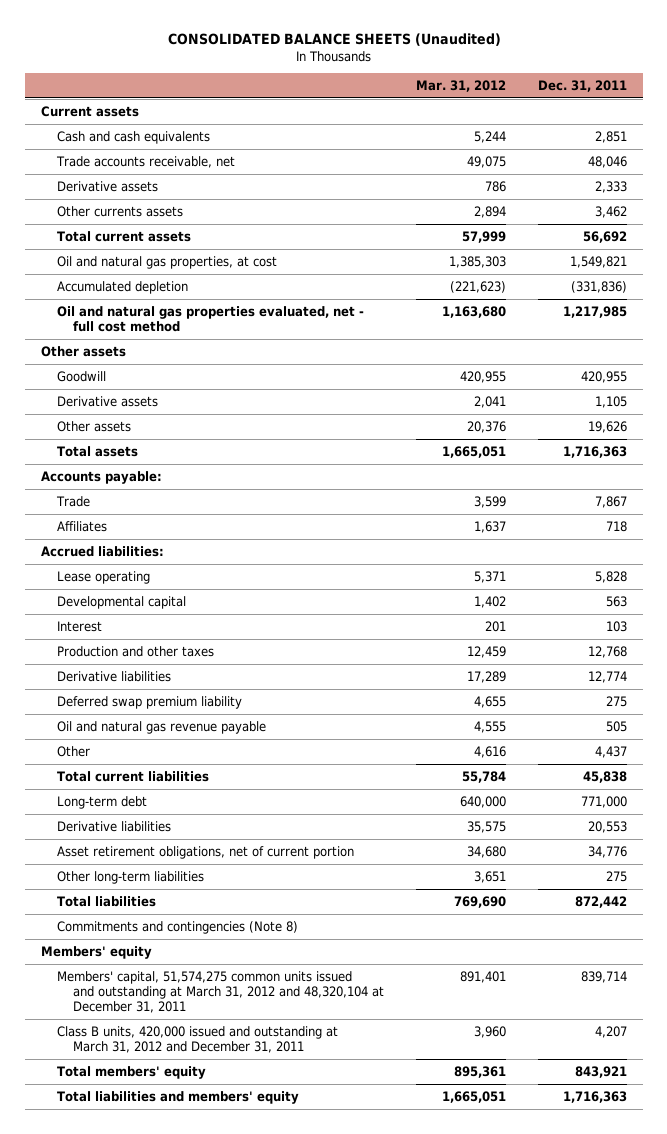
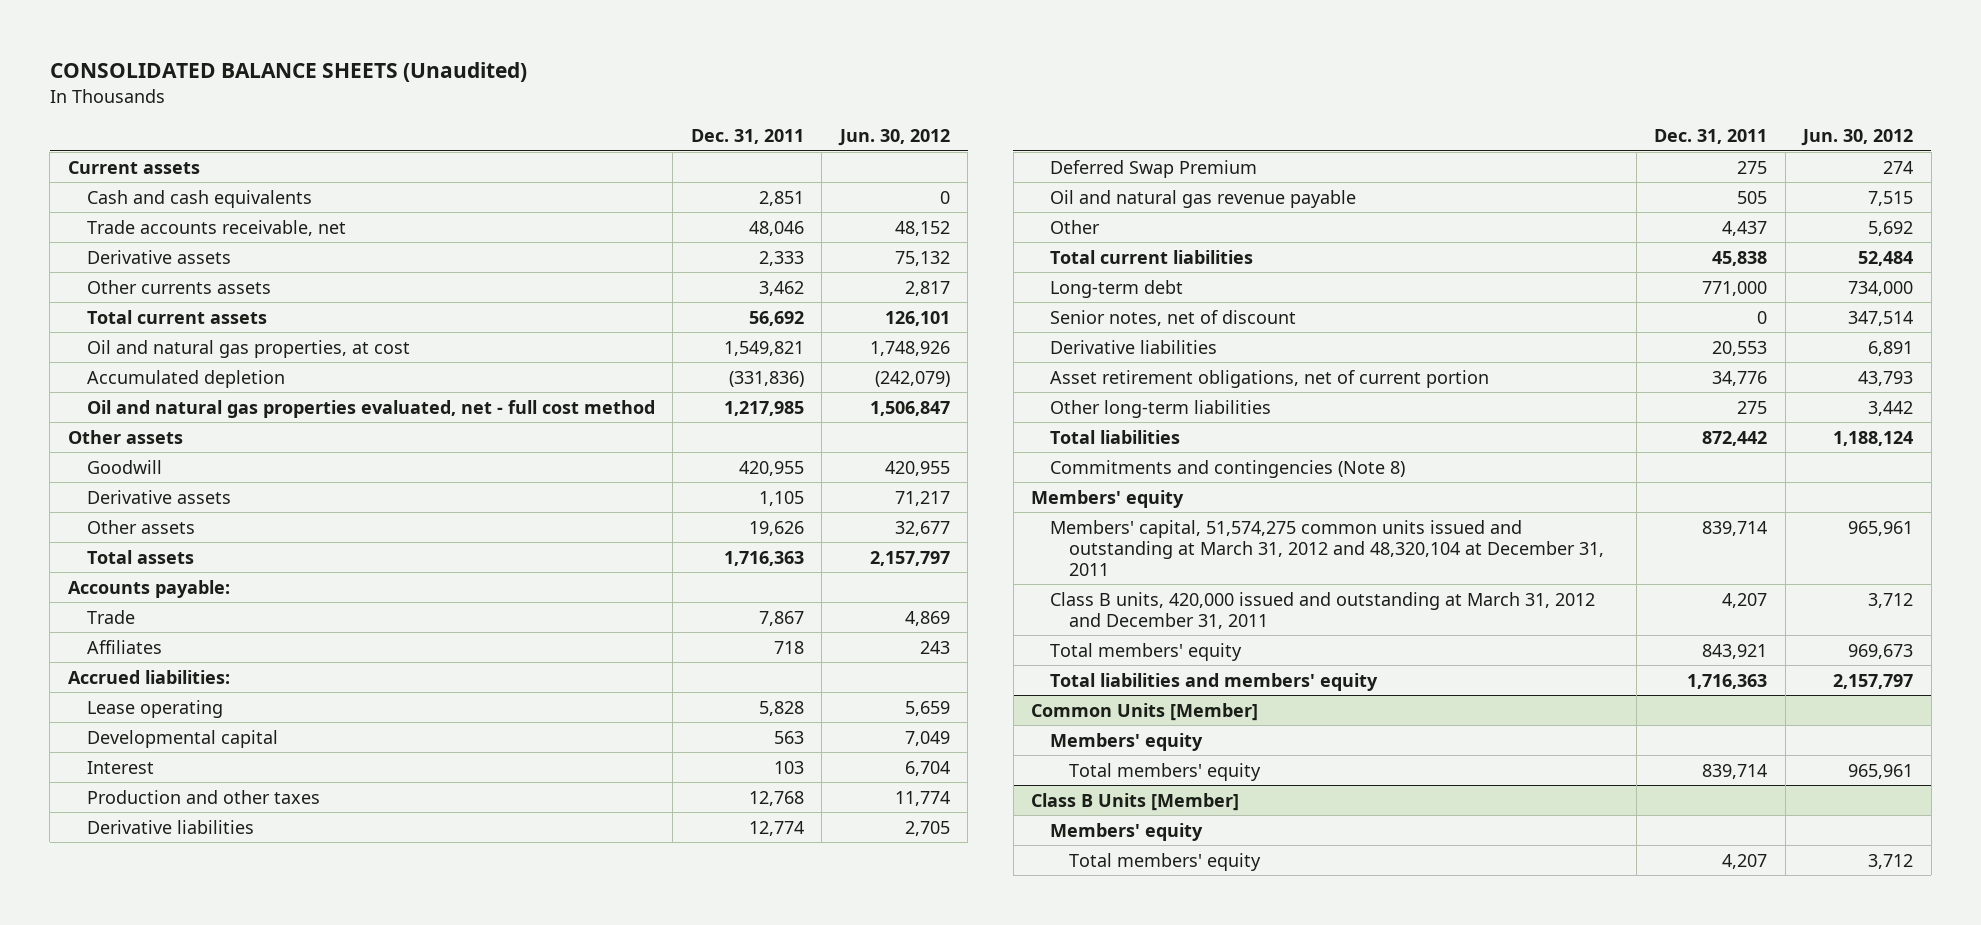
[415,79,506,92] Mar. 31, 2012 -> none
none -> [837,129,950,147] Jun. 30, 2012
[56,695,242,709] Deferred swap premium liability -> [1050,159,1258,178] Deferred Swap Premium
none -> [1050,309,1297,326] Senior notes, net of discount
none -> [1031,702,1259,721] Common Units [Member]
none -> [1050,732,1204,751] Members' equity
none -> [1068,762,1261,781] Total members' equity
none -> [1031,792,1240,811] Class B Units [Member]
none -> [1050,822,1204,841] Members' equity
none -> [1068,852,1261,871] Total members' equity

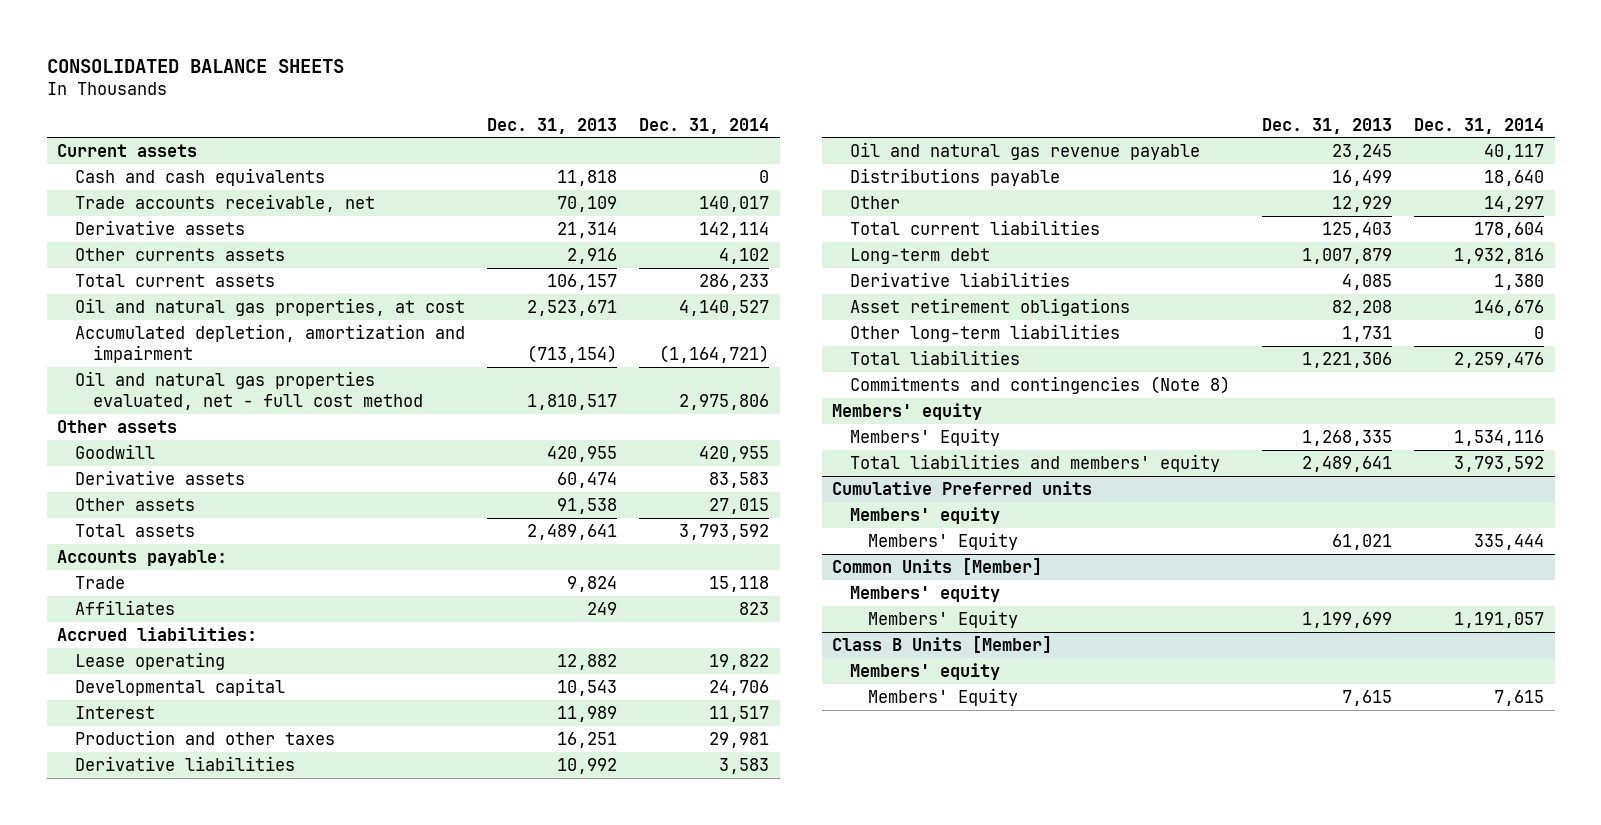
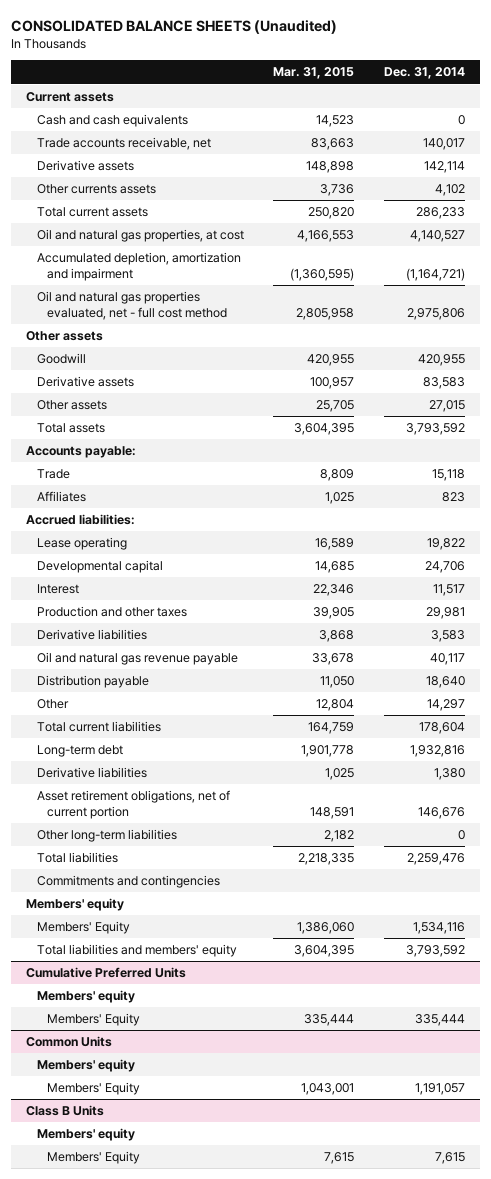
[46,58,344,73] CONSOLIDATED BALANCE SHEETS -> [10,19,337,34] CONSOLIDATED BALANCE SHEETS (Unaudited)
[487,117,618,134] Dec. 31, 2013 -> none
none -> [273,67,355,80] Mar. 31, 2015
[850,167,1061,186] Distributions payable -> [36,675,149,689] Distribution payable
[850,297,1131,316] Asset retirement obligations -> [36,790,230,819] Asset retirement obligations, net of current portion
[850,375,1231,394] Commitments and contingencies (Note 8) -> [36,875,220,889] Commitments and contingencies
[832,480,1093,495] Cumulative Preferred units -> [25,967,186,979] Cumulative Preferred Units
[832,557,1043,575] Common Units [Member] -> [25,1036,112,1048] Common Units
[832,635,1053,653] Class B Units [Member] -> [25,1105,104,1117] Class B Units

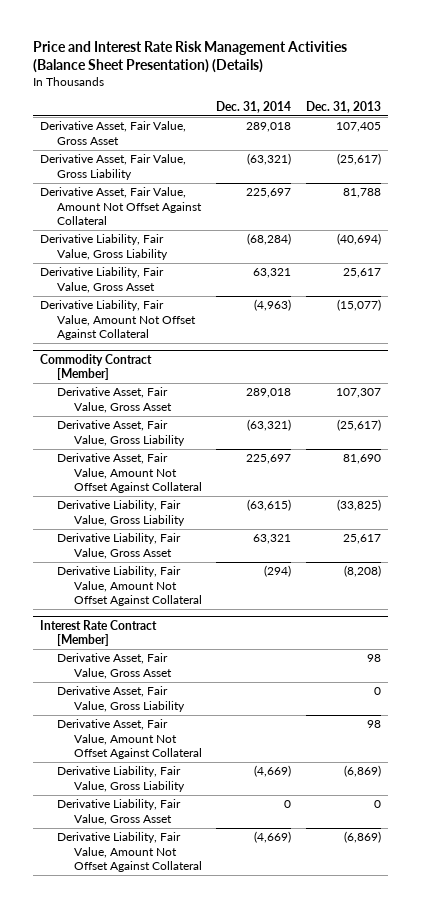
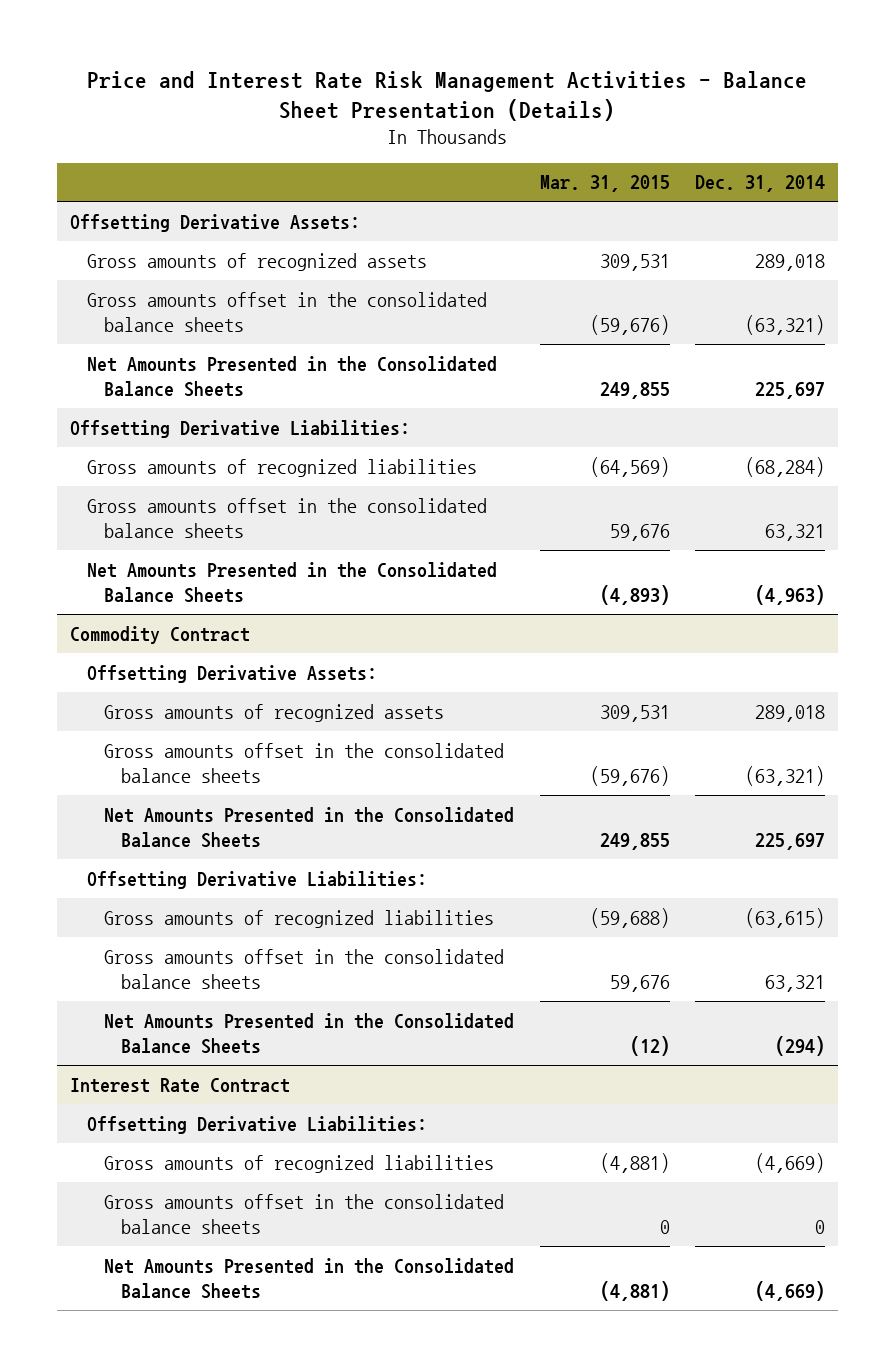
[33,40,348,73] Price and Interest Rate Risk Management Activities (Balance Sheet Presentation) (Details) -> [87,70,808,121] Price and Interest Rate Risk Management Activities - Balance Sheet Presentation (Details)
[305,100,381,113] Dec. 31, 2013 -> none
none -> [539,175,670,193] Mar. 31, 2015
[57,653,173,679] Derivative Asset, Fair Value, Gross Asset -> none
[57,686,186,712] Derivative Asset, Fair Value, Gross Liability -> none
[57,719,203,760] Derivative Asset, Fair Value, Amount Not Offset Against Collateral -> none
none -> [69,213,360,232] Offsetting Derivative Assets:
[40,121,187,145] Derivative Asset, Fair Value, Gross Asset -> [86,252,427,271] Gross amounts of recognized assets
[40,154,187,180] Derivative Asset, Fair Value, Gross Liability -> [86,291,487,332] Gross amounts offset in the consolidated balance sheets
[40,187,203,226] Derivative Asset, Fair Value, Amount Not Offset Against Collateral -> [86,355,497,397] Net Amounts Presented in the Consolidated Balance Sheets
none -> [69,419,410,438] Offsetting Derivative Liabilities:
[40,234,169,260] Derivative Liability, Fair Value, Gross Liability -> [86,458,477,477] Gross amounts of recognized liabilities
[40,267,165,293] Derivative Liability, Fair Value, Gross Asset -> [86,497,487,538] Gross amounts offset in the consolidated balance sheets
[40,300,197,341] Derivative Liability, Fair Value, Amount Not Offset Against Collateral -> [86,561,497,603] Net Amounts Presented in the Consolidated Balance Sheets
[40,353,153,381] Commodity Contract [Member] -> [69,625,250,644] Commodity Contract
none -> [86,664,377,683] Offsetting Derivative Assets:
[57,387,173,413] Derivative Asset, Fair Value, Gross Asset -> [103,703,444,722] Gross amounts of recognized assets
[57,420,186,446] Derivative Asset, Fair Value, Gross Liability -> [103,742,504,783] Gross amounts offset in the consolidated balance sheets
[57,453,203,494] Derivative Asset, Fair Value, Amount Not Offset Against Collateral -> [103,806,514,848] Net Amounts Presented in the Consolidated Balance Sheets
none -> [86,870,427,889] Offsetting Derivative Liabilities:
[57,500,186,526] Derivative Liability, Fair Value, Gross Liability -> [103,909,494,928] Gross amounts of recognized liabilities
[57,533,182,559] Derivative Liability, Fair Value, Gross Asset -> [103,948,504,989] Gross amounts offset in the consolidated balance sheets
[57,566,203,607] Derivative Liability, Fair Value, Amount Not Offset Against Collateral -> [103,1012,514,1054] Net Amounts Presented in the Consolidated Balance Sheets
[40,619,158,647] Interest Rate Contract [Member] -> [69,1077,290,1093] Interest Rate Contract
none -> [86,1115,427,1134] Offsetting Derivative Liabilities:
[57,766,186,792] Derivative Liability, Fair Value, Gross Liability -> [103,1154,494,1173] Gross amounts of recognized liabilities
[57,799,182,825] Derivative Liability, Fair Value, Gross Asset -> [103,1193,504,1234] Gross amounts offset in the consolidated balance sheets
[57,832,203,873] Derivative Liability, Fair Value, Amount Not Offset Against Collateral -> [103,1257,514,1299] Net Amounts Presented in the Consolidated Balance Sheets

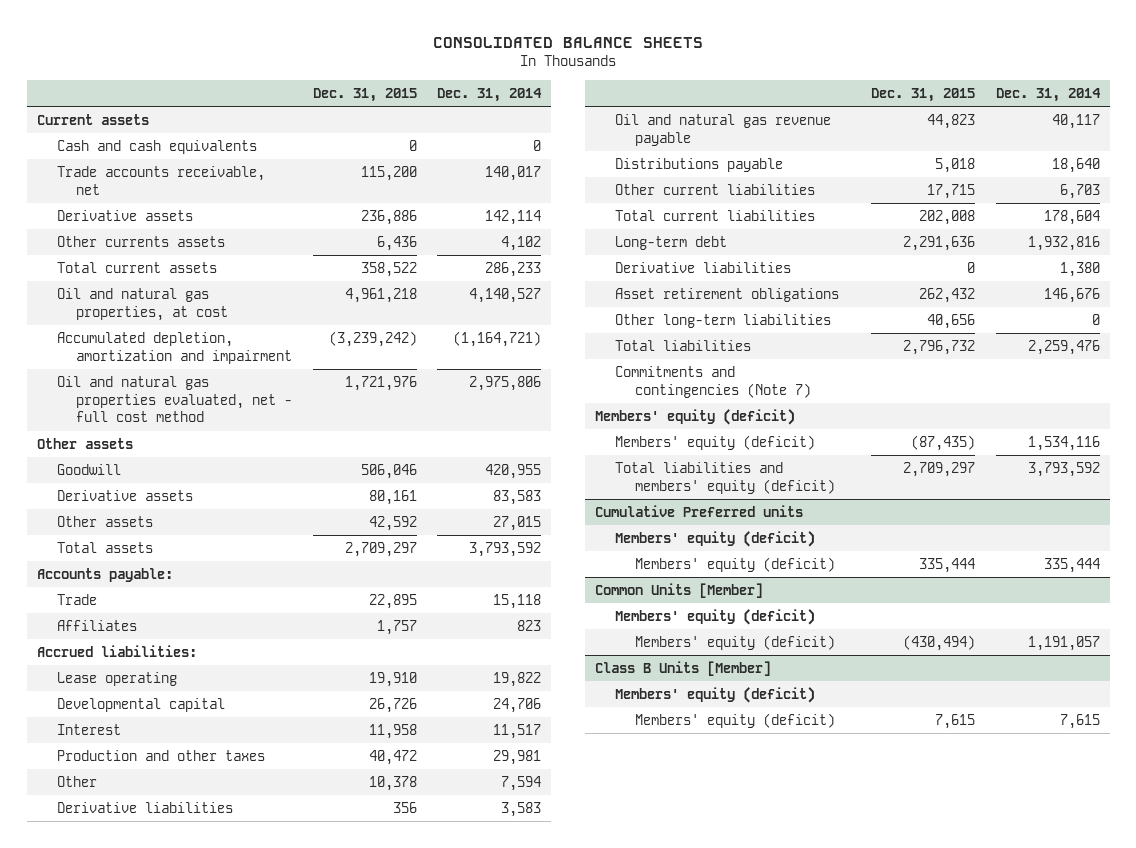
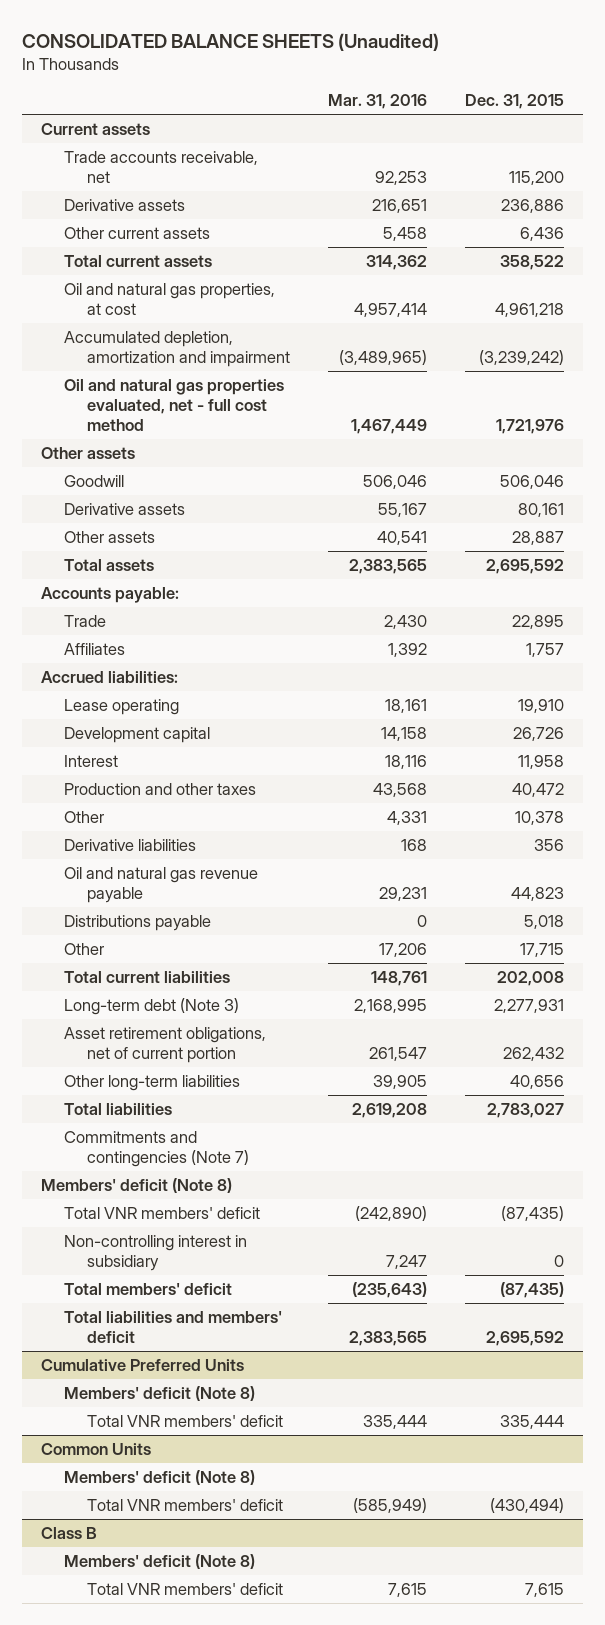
[433,36,704,48] CONSOLIDATED BALANCE SHEETS -> [22,32,440,51] CONSOLIDATED BALANCE SHEETS (Unaudited)
[437,87,543,102] Dec. 31, 2014 -> none
none -> [328,93,428,109] Mar. 31, 2016
[56,139,257,154] Cash and cash equivalents -> none
[56,235,225,247] Other currents assets -> [64,226,211,239] Other current assets
[368,515,417,531] 42,592 -> [512,530,565,545] 28,887
[344,541,417,557] 2,709,297 -> [486,558,565,574] 2,695,592
[56,697,225,712] Developmental capital -> [64,726,211,743] Development capital
[615,183,816,195] Other current liabilities -> [64,942,105,955] Other
[615,261,792,273] Derivative liabilities -> none
[615,235,728,250] Long-term debt -> [64,997,240,1015] Long-term debt (Note 3)
[903,235,976,251] 2,291,636 -> [494,998,565,1013] 2,277,931
[615,287,840,302] Asset retirement obligations -> [64,1026,267,1064] Asset retirement obligations, net of current portion
[903,339,976,355] 2,796,732 -> [487,1102,565,1118] 2,783,027
[595,408,796,425] Members' equity (deficit) -> [41,1177,233,1193] Members' deficit (Note 8)
[615,434,816,450] Members' equity (deficit) -> [64,1206,261,1219] Total VNR members' deficit
none -> [64,1234,248,1272] Non-controlling interest in subsidiary
none -> [64,1282,233,1295] Total members' deficit
[615,461,836,494] Total liabilities and members' equity (deficit) -> [64,1310,283,1344] Total liabilities and members' deficit
[903,461,976,477] 2,709,297 -> [486,1331,565,1347] 2,695,592
[595,504,804,517] Cumulative Preferred units -> [41,1358,245,1371] Cumulative Preferred Units
[615,530,816,547] Members' equity (deficit) -> [64,1385,256,1401] Members' deficit (Note 8)
[635,556,836,572] Members' equity (deficit) -> [87,1414,284,1427] Total VNR members' deficit
[595,582,764,598] Common Units [Member] -> [41,1442,152,1455] Common Units
[615,608,816,625] Members' equity (deficit) -> [64,1469,256,1485] Members' deficit (Note 8)
[635,634,836,650] Members' equity (deficit) -> [87,1498,284,1511] Total VNR members' deficit
[595,660,772,676] Class B Units [Member] -> [41,1526,98,1539] Class B
[615,686,816,703] Members' equity (deficit) -> [64,1553,256,1569] Members' deficit (Note 8)
[635,712,836,728] Members' equity (deficit) -> [87,1582,284,1595] Total VNR members' deficit

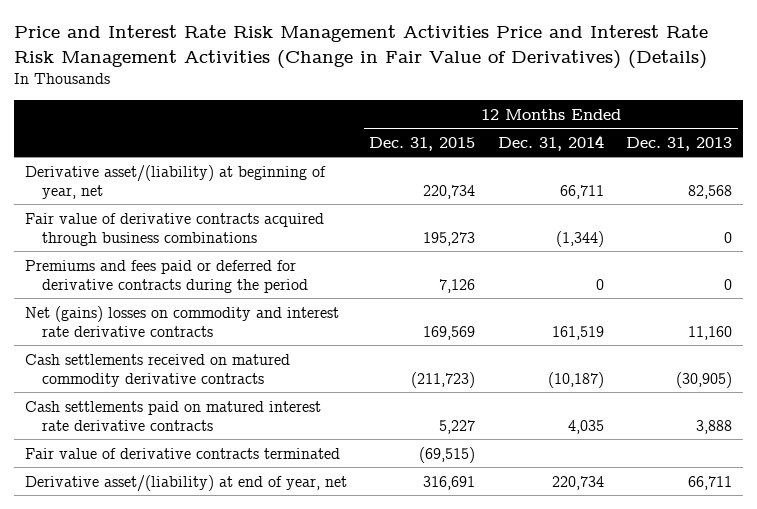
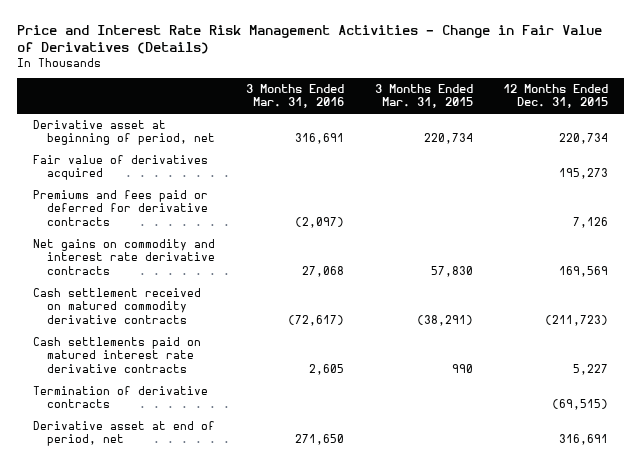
[13,25,708,69] Price and Interest Rate Risk Management Activities Price and Interest Rate Risk Management Activities (Change in Fair Value of Derivatives) (Details) -> [17,24,603,54] Price and Interest Rate Risk Management Activities - Change in Fair Value of Derivatives (Details)
[497,134,604,151] Dec. 31, 2014 -> none
[626,136,733,151] Dec. 31, 2013 -> none
none -> [245,83,344,109] 3 Months Ended Mar. 31, 2016
none -> [374,83,473,109] 3 Months Ended Mar. 31, 2015
[24,164,326,199] Derivative asset/(liability) at beginning of year, net -> [32,120,215,146] Derivative asset at beginning of period, net
[24,212,324,246] Fair value of derivative contracts acquired through business combinations -> [32,155,208,181] Fair value of derivatives acquired
[24,259,309,293] Premiums and fees paid or deferred for derivative contracts during the period -> [32,190,208,226] Premiums and fees paid or deferred for derivative contracts
[24,305,339,337] Net (gains) losses on commodity and interest rate derivative contracts -> [32,239,215,275] Net gains on commodity and interest rate derivative contracts
[24,353,290,387] Cash settlements received on matured commodity derivative contracts -> [32,288,201,324] Cash settlement received on matured commodity derivative contracts
[24,447,340,459] Fair value of derivative contracts terminated -> [32,386,208,409] Termination of derivative contracts
[24,474,347,492] Derivative asset/(liability) at end of year, net -> [32,421,215,447] Derivative asset at end of period, net

